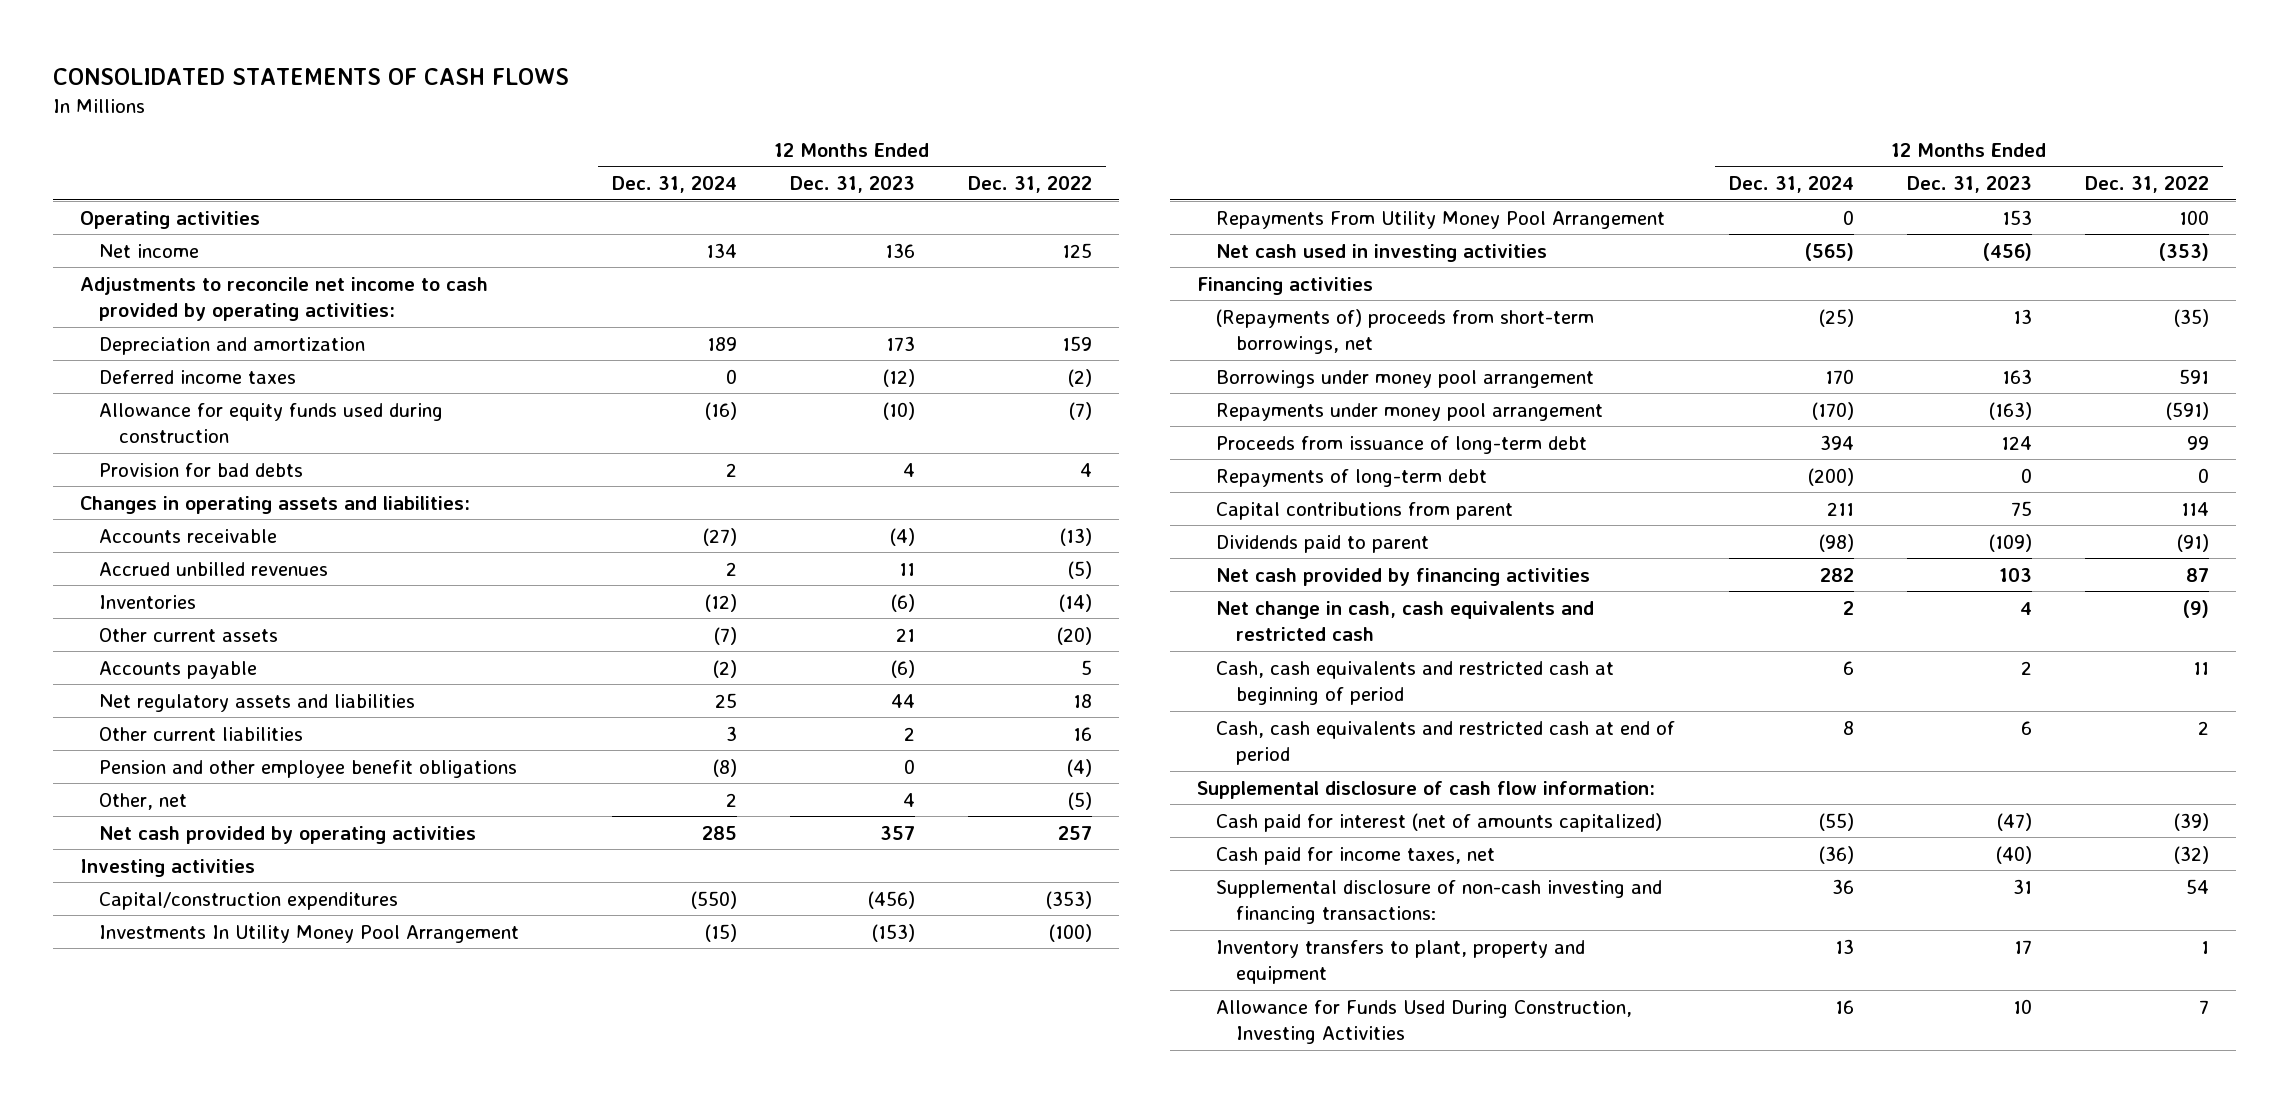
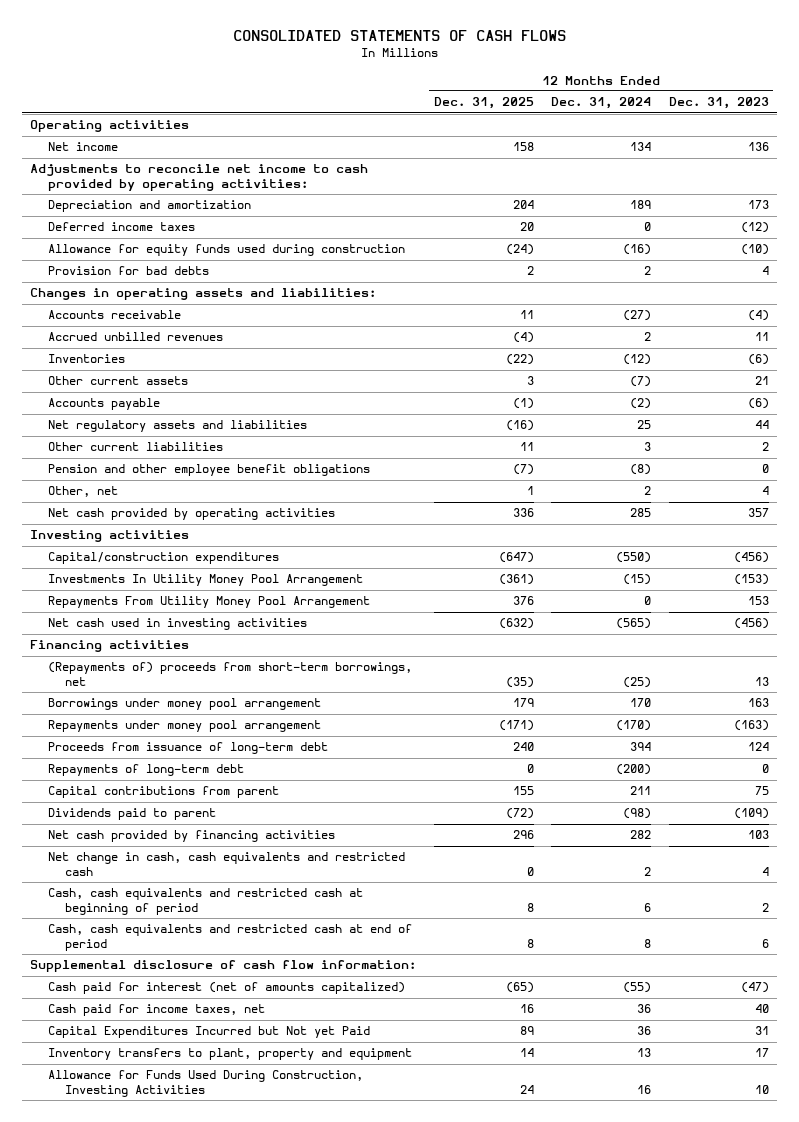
[968,176,1093,194] Dec. 31, 2022 -> none
none -> [433,97,534,110] Dec. 31, 2025
[1818,845,1854,864] (36) -> [637,1004,652,1014] 36
[1995,845,2032,864] (40) -> [754,1004,769,1014] 40
[1216,879,1663,925] Supplemental disclosure of non-cash investing and financing transactions: -> [47,1026,370,1039] Capital Expenditures Incurred but Not yet Paid

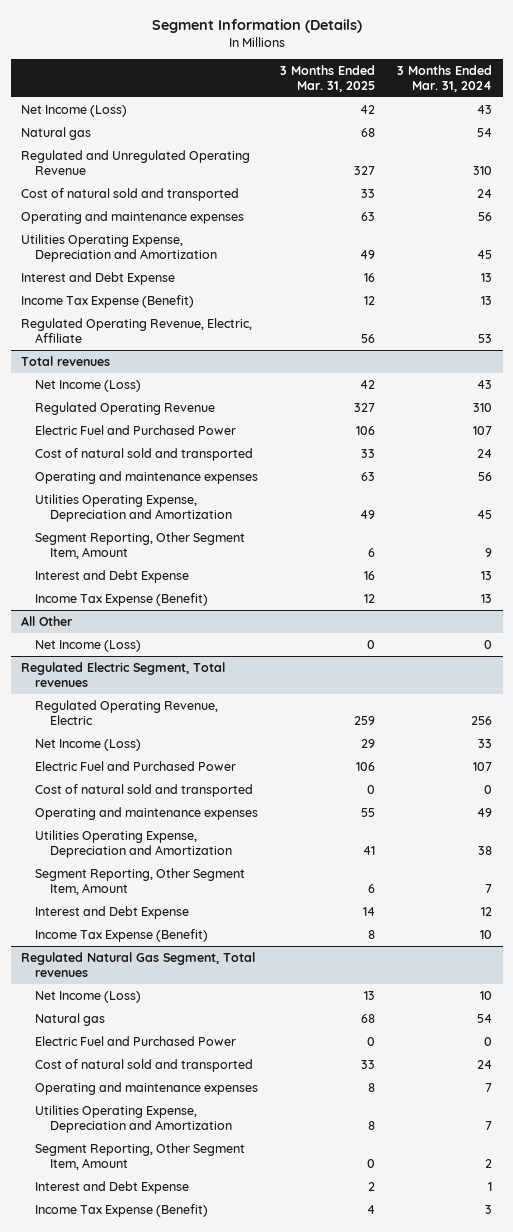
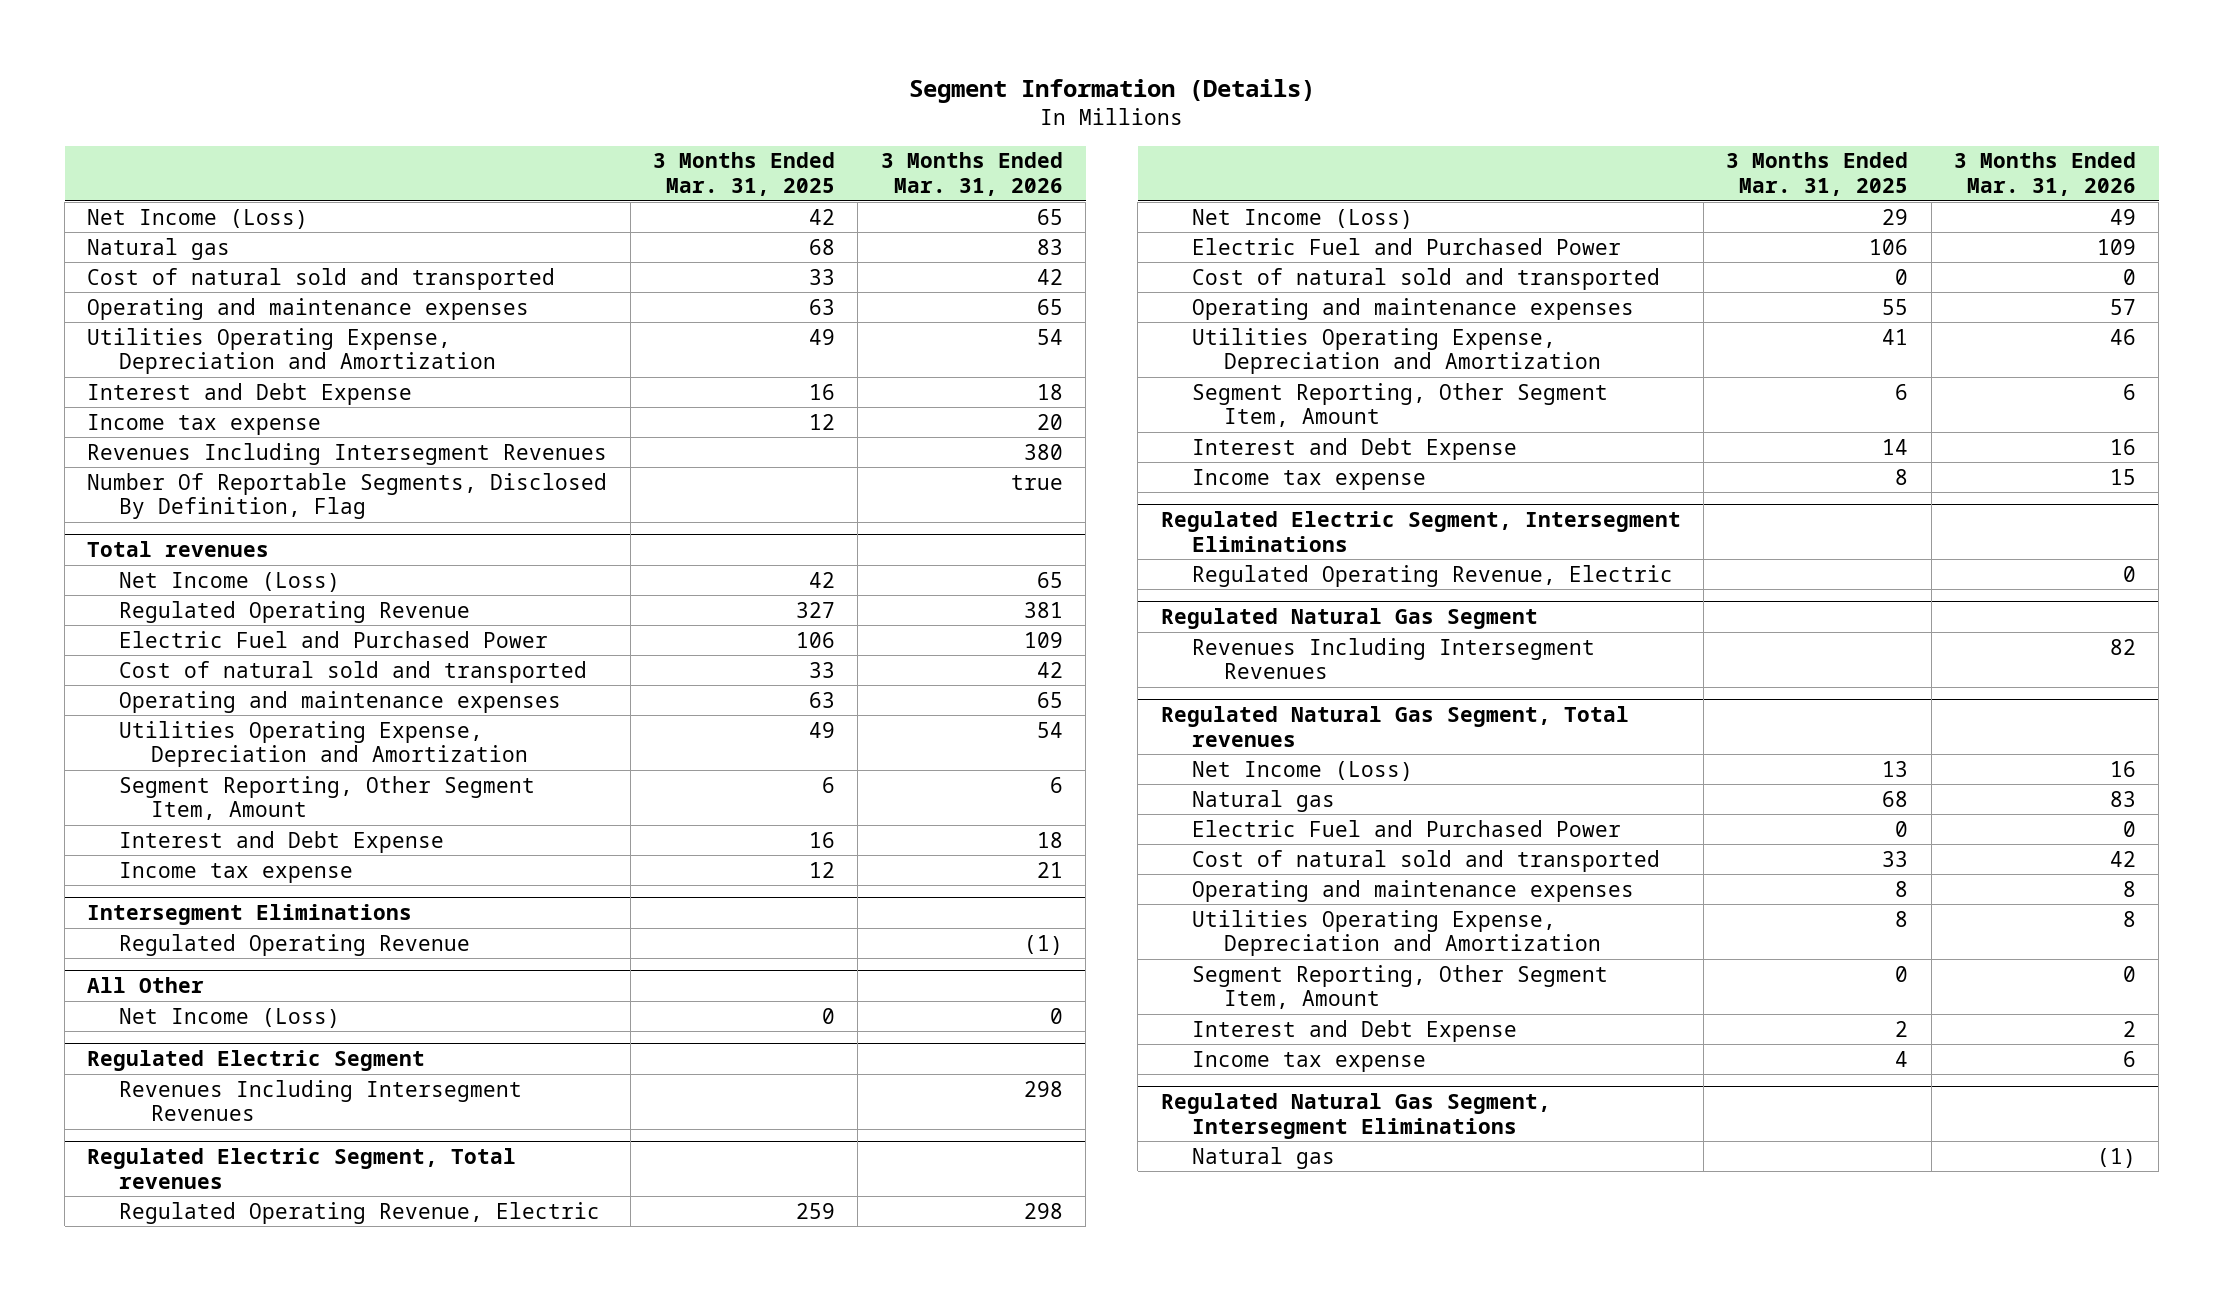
[396,64,492,92] 3 Months Ended Mar. 31, 2024 -> none
none -> [880,152,1063,197] 3 Months Ended Mar. 31, 2026
[21,149,251,175] Regulated and Unregulated Operating Revenue -> none
[21,317,253,343] Regulated Operating Revenue, Electric, Affiliate -> none
[21,294,195,308] Income Tax Expense (Benefit) -> [87,413,322,435] Income tax expense
none -> [87,442,608,465] Revenues Including Intersegment Revenues
none -> [87,472,608,520] Number Of Reportable Segments, Disclosed By Definition, Flag
[35,592,209,606] Income Tax Expense (Benefit) -> [119,861,354,883] Income tax expense
none -> [87,903,413,925] Intersegment Eliminations
none -> [119,933,471,956] Regulated Operating Revenue
none -> [87,1049,426,1071] Regulated Electric Segment
none -> [119,1079,523,1122] Revenues Including Intersegment Revenues
[35,928,209,942] Income Tax Expense (Benefit) -> [1192,468,1427,490] Income tax expense
none -> [1160,510,1681,552] Regulated Electric Segment, Intersegment Eliminations
none -> [1192,564,1674,587] Regulated Operating Revenue, Electric
none -> [1160,607,1538,629] Regulated Natural Gas Segment
none -> [1192,637,1596,680] Revenues Including Intersegment Revenues
[35,1203,209,1217] Income Tax Expense (Benefit) -> [1192,1050,1427,1072] Income tax expense
none -> [1160,1092,1551,1139] Regulated Natural Gas Segment, Intersegment Eliminations
none -> [1192,1146,1336,1169] Natural gas

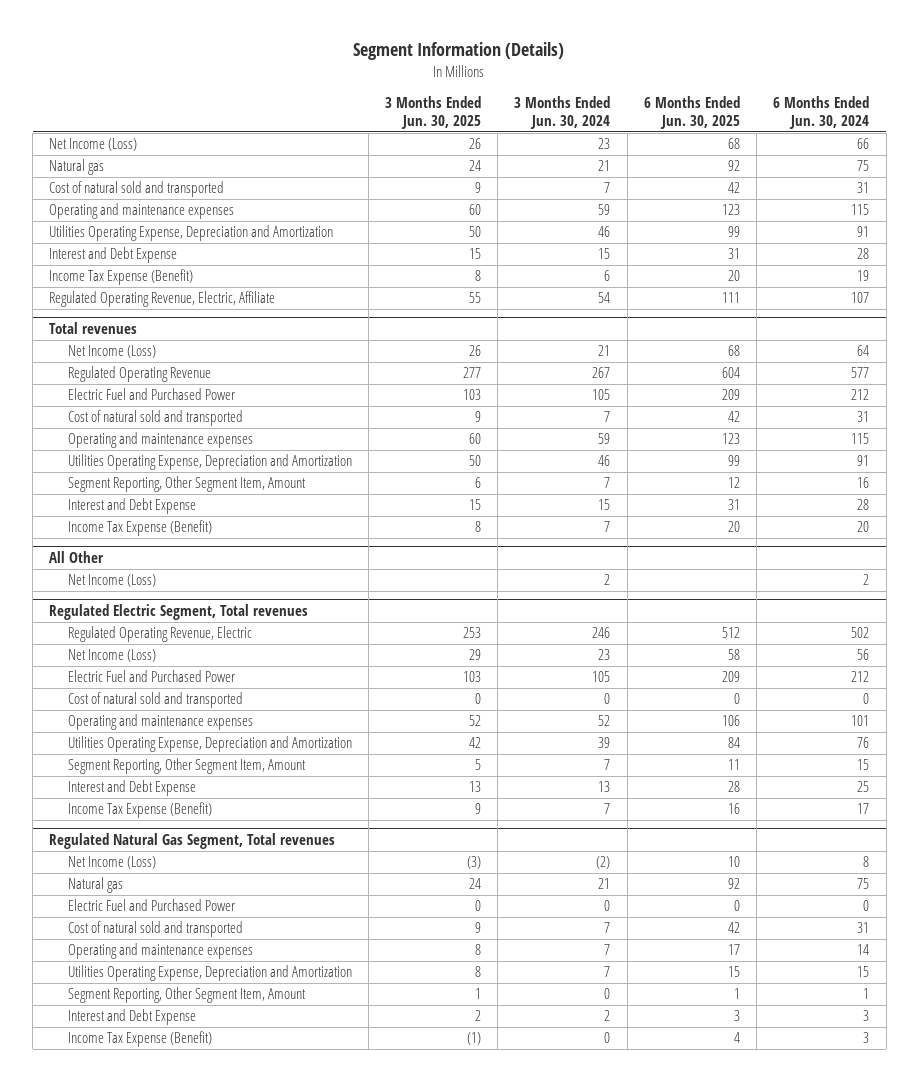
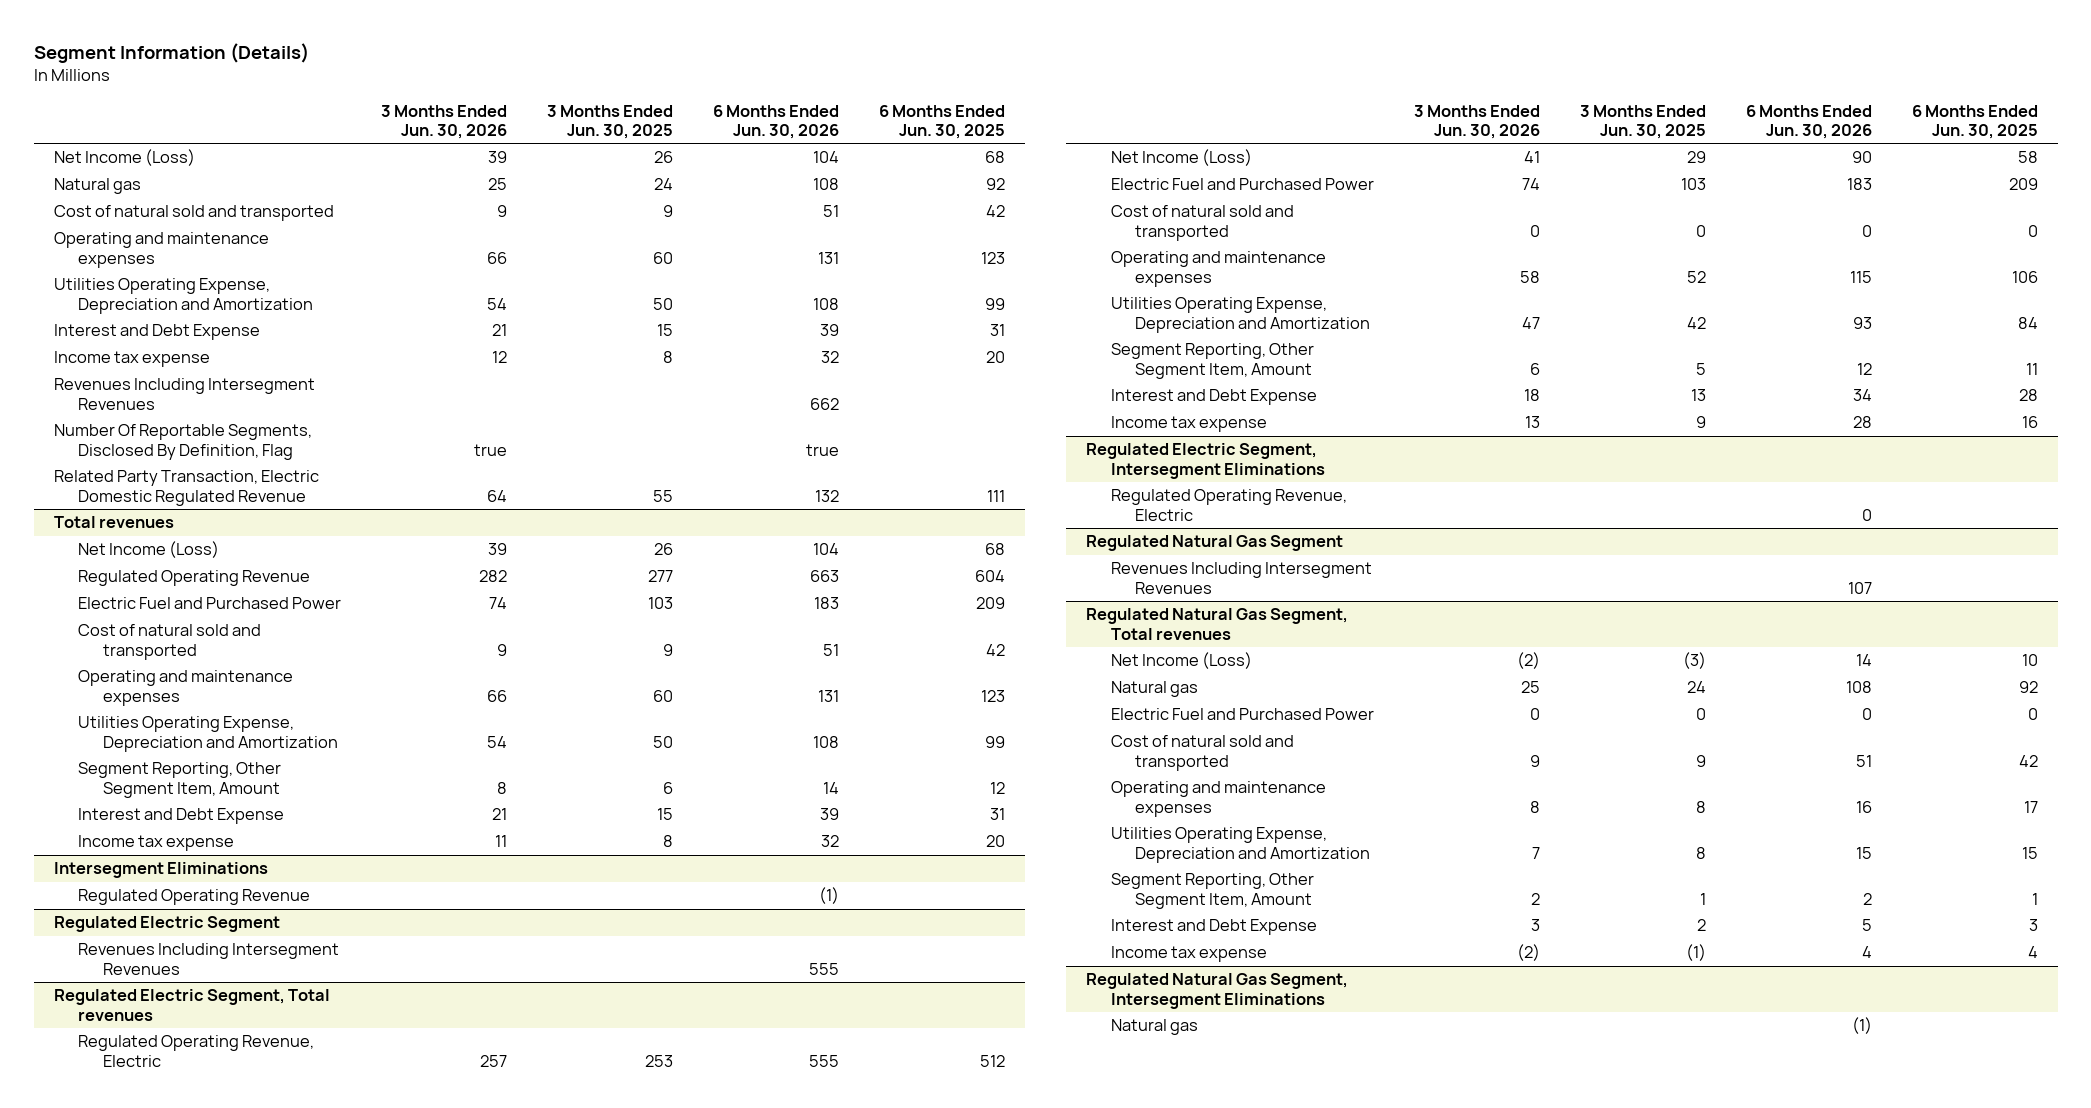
[514,96,611,130] 3 Months Ended Jun. 30, 2024 -> none
[773,96,870,130] 6 Months Ended Jun. 30, 2024 -> none
none -> [381,104,508,139] 3 Months Ended Jun. 30, 2026
none -> [713,104,840,139] 6 Months Ended Jun. 30, 2026
[49,269,194,286] Income Tax Expense (Benefit) -> [53,351,210,368] Income tax expense
none -> [53,378,315,410] Revenues Including Intersegment Revenues
none -> [53,424,312,460] Number Of Reportable Segments, Disclosed By Definition, Flag
[49,291,276,308] Regulated Operating Revenue, Electric, Affiliate -> [53,470,319,506] Related Party Transaction, Electric Domestic Regulated Revenue
[49,551,105,564] All Other -> none
[67,574,156,588] Net Income (Loss) -> none
[67,520,212,537] Income Tax Expense (Benefit) -> [78,835,235,852] Income tax expense
none -> [53,862,268,879] Intersegment Eliminations
none -> [78,889,311,906] Regulated Operating Revenue
none -> [53,916,280,933] Regulated Electric Segment
none -> [78,943,340,975] Revenues Including Intersegment Revenues
[67,802,212,819] Income Tax Expense (Benefit) -> [1110,416,1267,433] Income tax expense
none -> [1086,443,1325,479] Regulated Electric Segment, Intersegment Eliminations
none -> [1110,489,1347,521] Regulated Operating Revenue, Electric
none -> [1086,535,1344,552] Regulated Natural Gas Segment
none -> [1110,562,1372,594] Revenues Including Intersegment Revenues
[67,1031,212,1048] Income Tax Expense (Benefit) -> [1110,946,1267,963] Income tax expense
none -> [1086,973,1349,1009] Regulated Natural Gas Segment, Intersegment Eliminations
none -> [1110,1019,1198,1036] Natural gas

